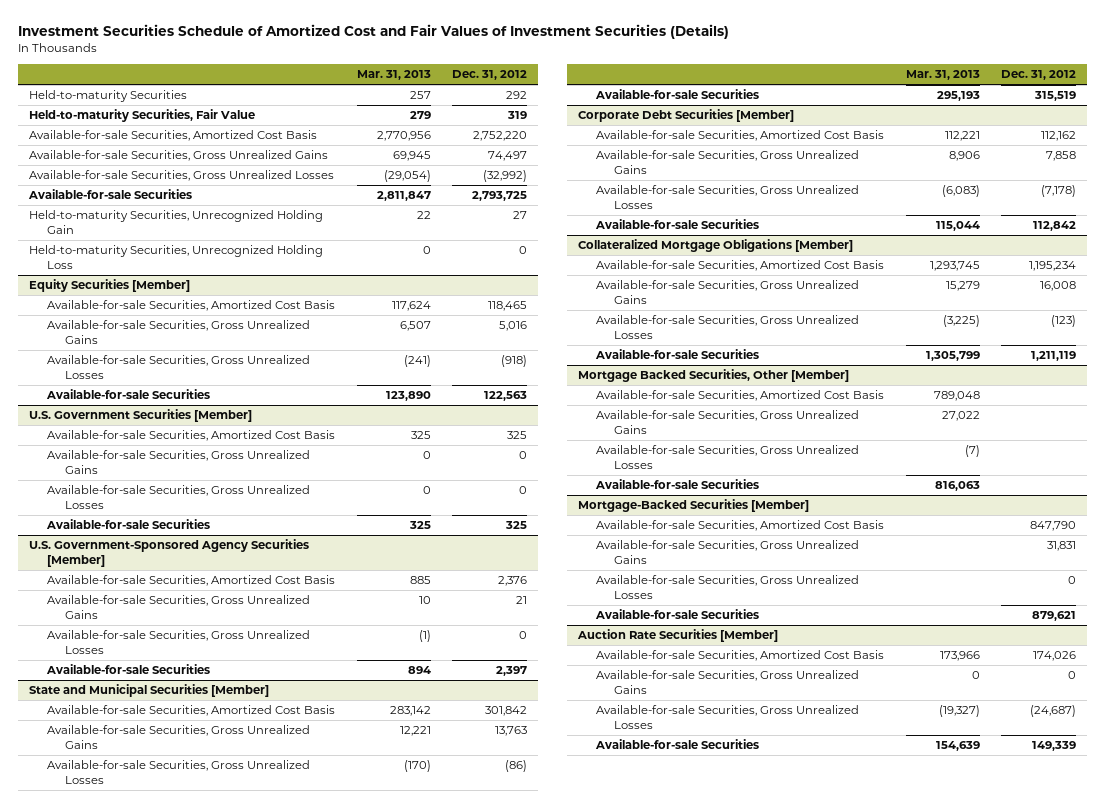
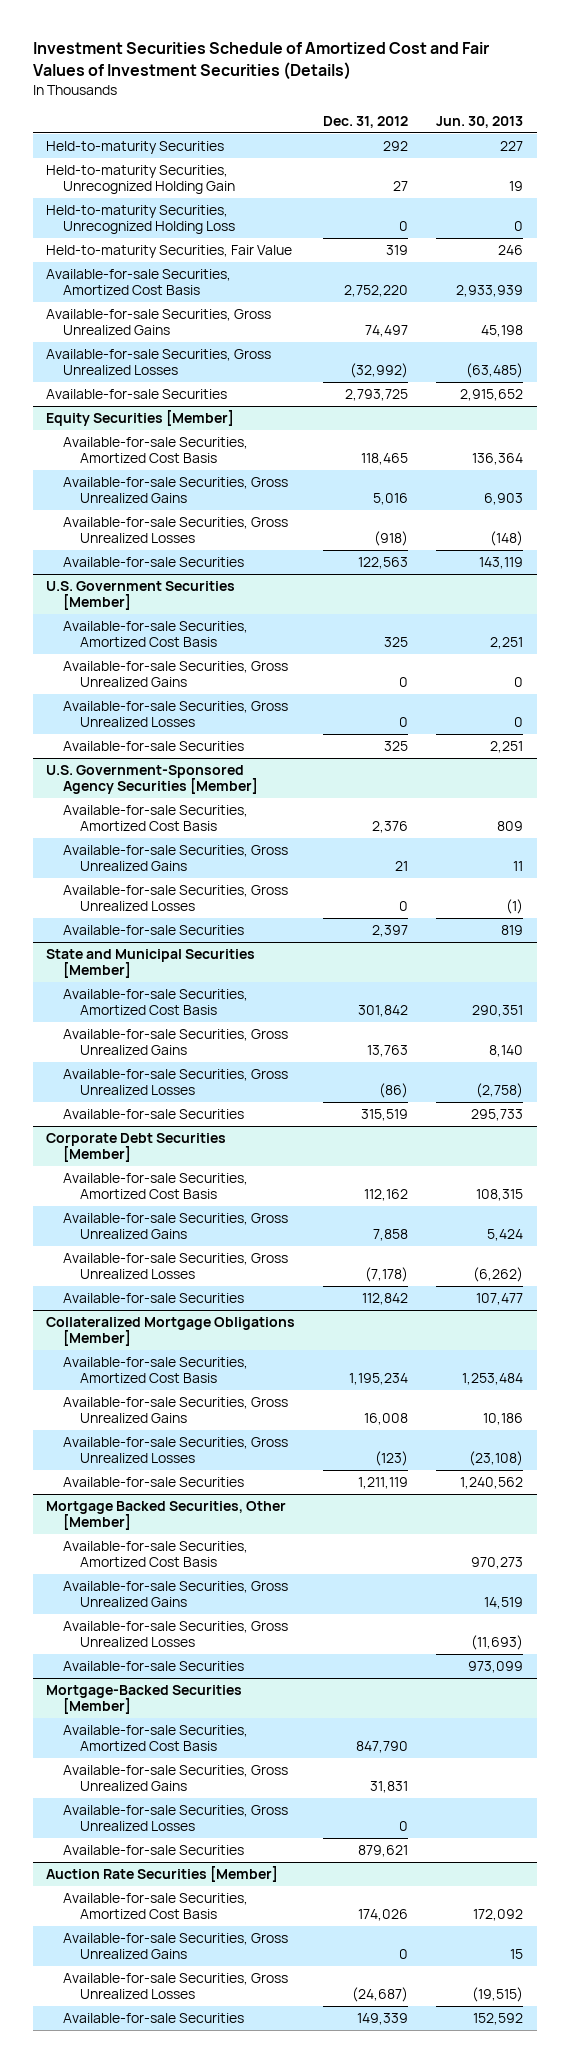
[356,69,431,80] Mar. 31, 2013 -> none
none -> [435,115,523,128] Jun. 30, 2013
[28,210,323,235] Held-to-maturity Securities, Unrecognized Holding Gain -> [46,165,236,195] Held-to-maturity Securities, Unrecognized Holding Gain
[28,245,323,270] Held-to-maturity Securities, Unrecognized Holding Loss -> [46,205,236,235] Held-to-maturity Securities, Unrecognized Holding Loss

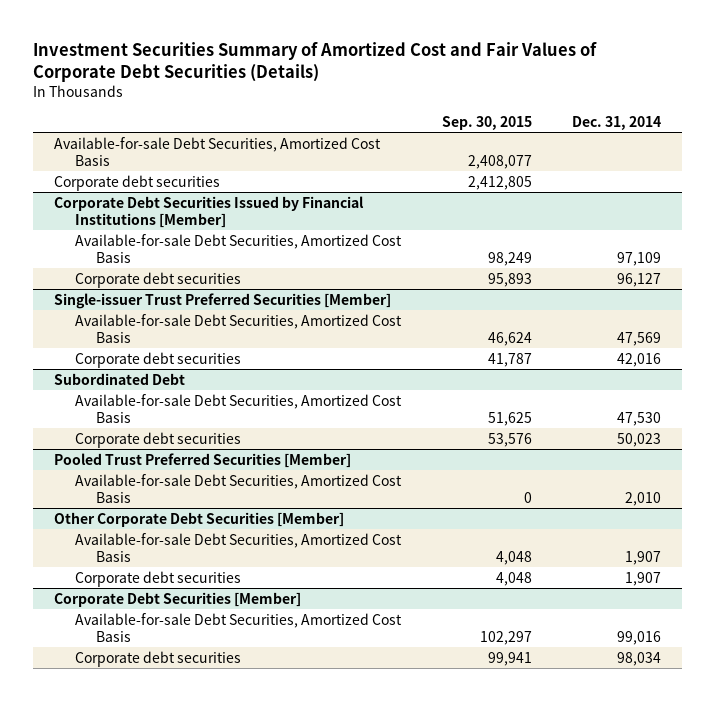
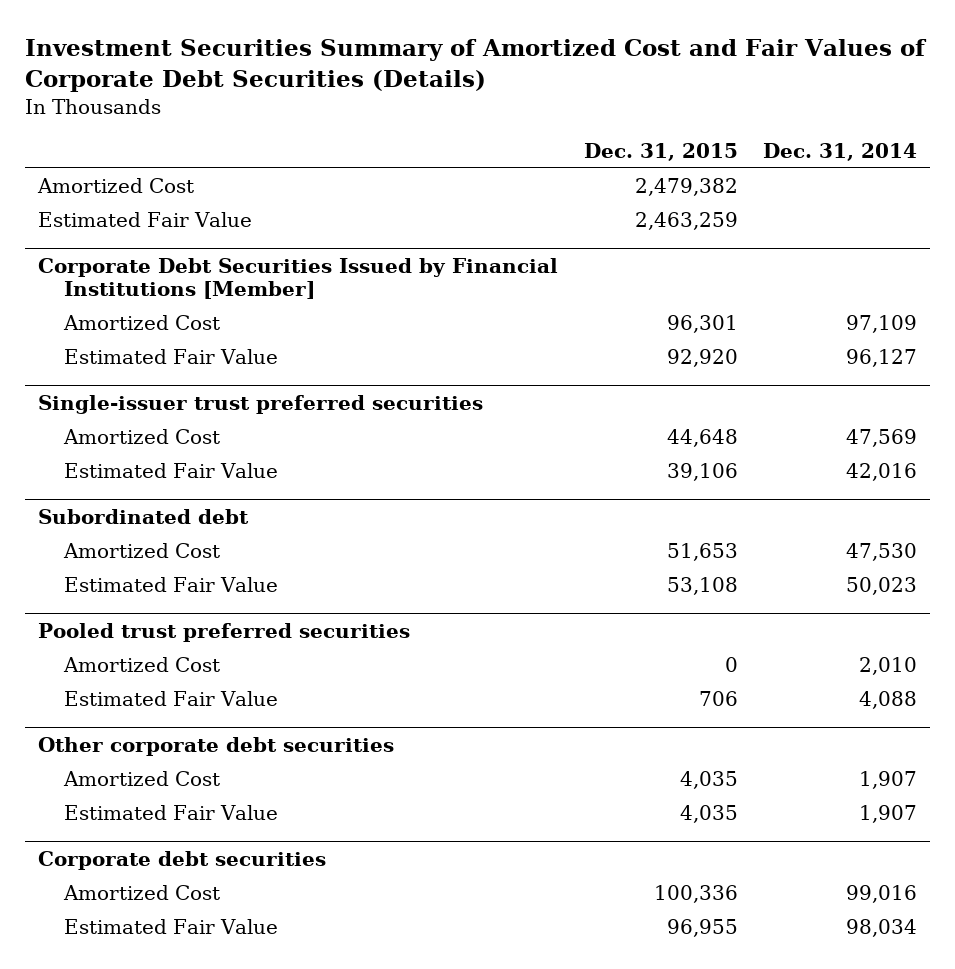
[441,115,532,130] Sep. 30, 2015 -> none
none -> [583,142,738,161] Dec. 31, 2015
[53,136,381,166] Available-for-sale Debt Securities, Amortized Cost Basis -> [37,178,195,194] Amortized Cost
[53,174,220,191] Corporate debt securities -> [38,212,253,228] Estimated Fair Value
[74,233,402,263] Available-for-sale Debt Securities, Amortized Cost Basis -> [62,315,220,331] Amortized Cost
[74,271,241,288] Corporate debt securities -> [63,349,278,365] Estimated Fair Value
[53,292,391,309] Single-issuer Trust Preferred Securities [Member] -> [38,394,484,414] Single-issuer trust preferred securities
[74,313,402,343] Available-for-sale Debt Securities, Amortized Cost Basis -> [62,429,220,445] Amortized Cost
[74,351,241,368] Corporate debt securities -> [63,463,278,479] Estimated Fair Value
[53,372,185,385] Subordinated Debt -> [38,508,250,524] Subordinated debt
[74,393,402,423] Available-for-sale Debt Securities, Amortized Cost Basis -> [62,543,220,559] Amortized Cost
[74,431,241,448] Corporate debt securities -> [63,577,278,593] Estimated Fair Value
[53,452,351,468] Pooled Trust Preferred Securities [Member] -> [38,622,411,642] Pooled trust preferred securities
[74,473,402,503] Available-for-sale Debt Securities, Amortized Cost Basis -> [62,657,220,673] Amortized Cost
none -> [63,691,278,707] Estimated Fair Value
[53,511,344,527] Other Corporate Debt Securities [Member] -> [38,736,395,756] Other corporate debt securities
[74,532,402,562] Available-for-sale Debt Securities, Amortized Cost Basis -> [62,771,220,787] Amortized Cost
[74,570,241,587] Corporate debt securities -> [63,805,278,821] Estimated Fair Value
[53,591,301,607] Corporate Debt Securities [Member] -> [38,850,327,870] Corporate debt securities
[74,612,402,642] Available-for-sale Debt Securities, Amortized Cost Basis -> [62,885,220,901] Amortized Cost
[74,650,241,667] Corporate debt securities -> [63,919,278,935] Estimated Fair Value

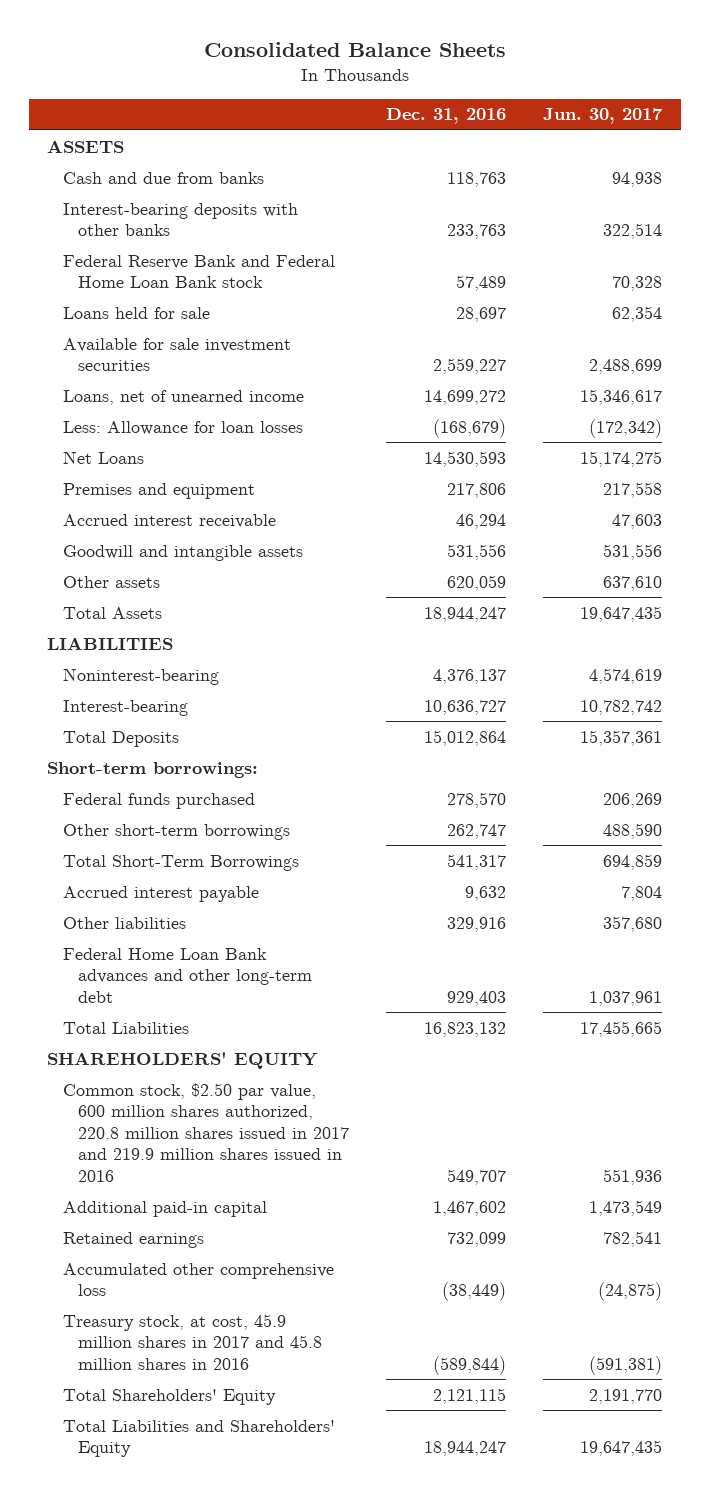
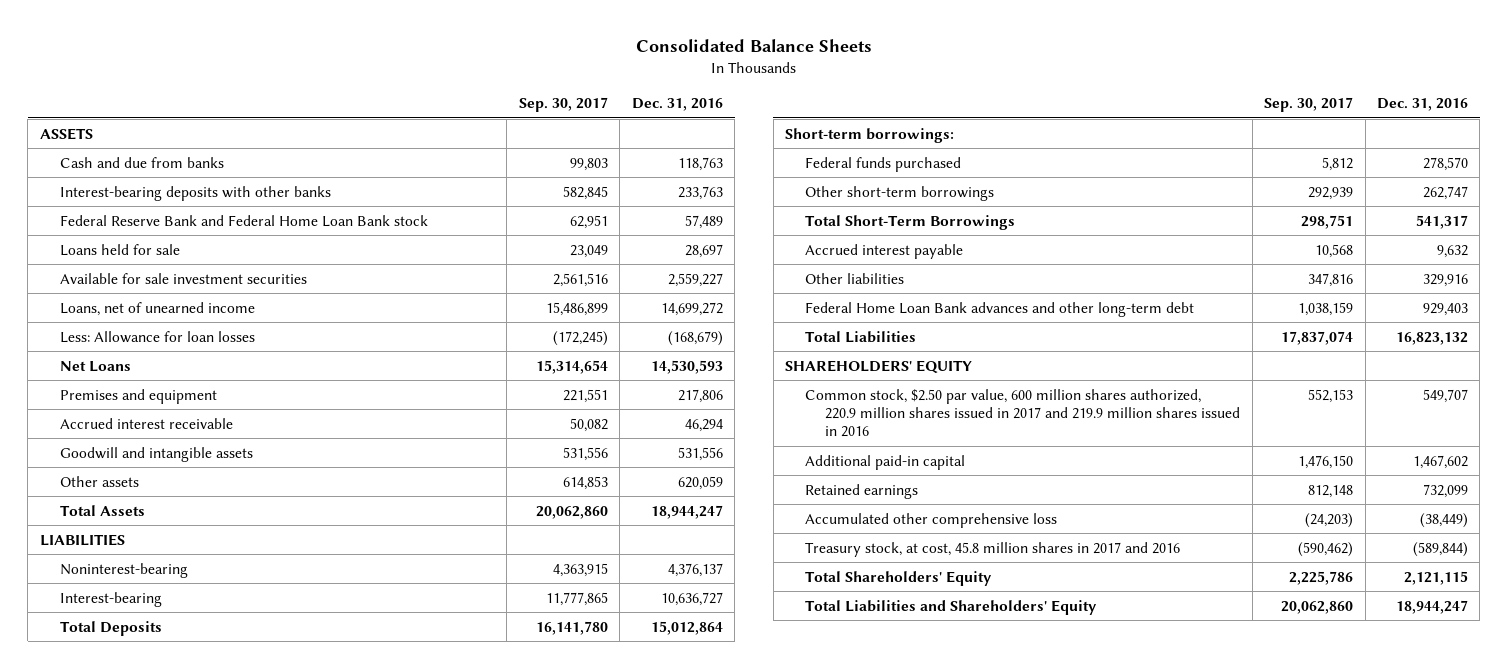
[543,108,664,125] Jun. 30, 2017 -> none
none -> [518,96,608,112] Sep. 30, 2017
[62,1082,349,1182] Common stock, $2.50 par value, 600 million shares authorized, 220.8 million shares issued in 2017 and 219.9 million shares issued in 2016 -> [805,388,1241,438] Common stock, $2.50 par value, 600 million shares authorized, 220.9 million shares issued in 2017 and 219.9 million shares issued in 2016
[62,1313,322,1370] Treasury stock, at cost, 45.9 million shares in 2017 and 45.8 million shares in 2016 -> [805,541,1181,557] Treasury stock, at cost, 45.8 million shares in 2017 and 2016

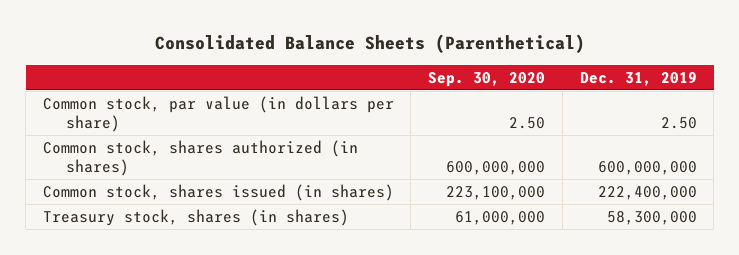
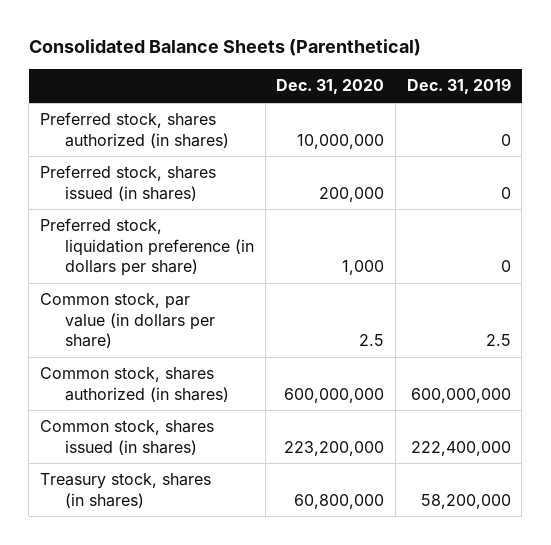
[428,71,546,87] Sep. 30, 2020 -> none
none -> [276,79,385,95] Dec. 31, 2020
none -> [40,112,230,148] Preferred stock, shares authorized (in shares)
none -> [40,165,217,201] Preferred stock, shares issued (in shares)
none -> [40,218,255,277] Preferred stock, liquidation preference (in dollars per share)
[660,117,697,130] 2.50 -> [485,334,511,347] 2.5
[606,210,697,225] 58,300,000 -> [420,493,511,509] 58,200,000

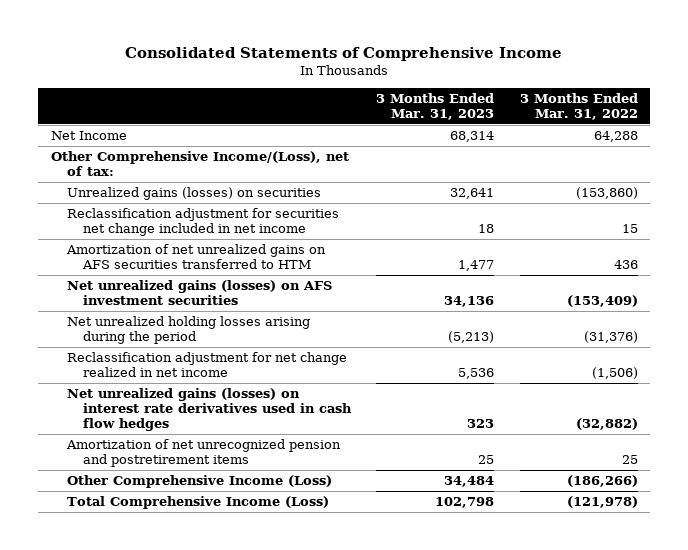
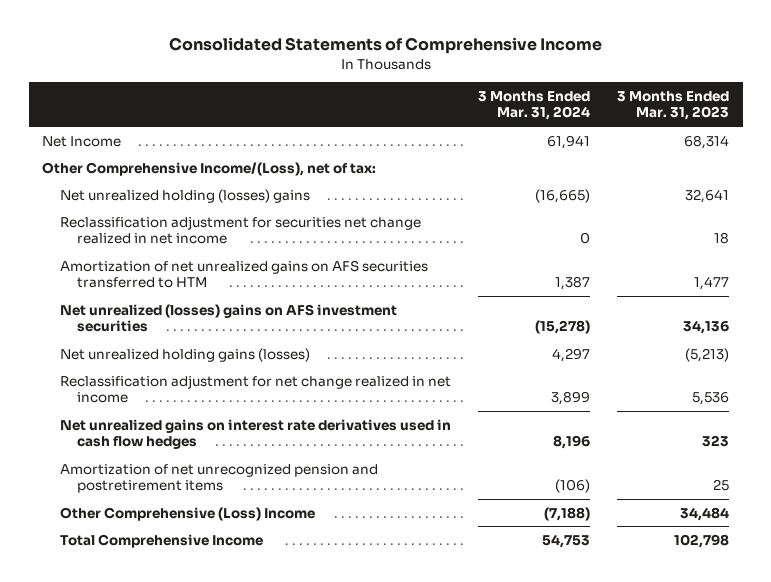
[519,92,638,120] 3 Months Ended Mar. 31, 2022 -> none
none -> [477,90,590,121] 3 Months Ended Mar. 31, 2024
[66,186,321,200] Unrealized gains (losses) on securities -> [59,188,310,203] Net unrealized holding (losses) gains
[66,207,339,237] Reclassification adjustment for securities net change included in net income -> [59,215,421,245] Reclassification adjustment for securities net change realized in net income
[66,279,332,306] Net unrealized gains (losses) on AFS investment securities -> [59,303,397,333] Net unrealized (losses) gains on AFS investment securities
[66,315,310,345] Net unrealized holding losses arising during the period -> [59,347,310,362] Net unrealized holding gains (losses)
[66,387,352,432] Net unrealized gains (losses) on interest rate derivatives used in cash flow hedges -> [59,418,451,450] Net unrealized gains on interest rate derivatives used in cash flow hedges
[66,474,332,488] Other Comprehensive Income (Loss) -> [59,506,315,521] Other Comprehensive (Loss) Income
[66,495,329,509] Total Comprehensive Income (Loss) -> [59,533,263,548] Total Comprehensive Income

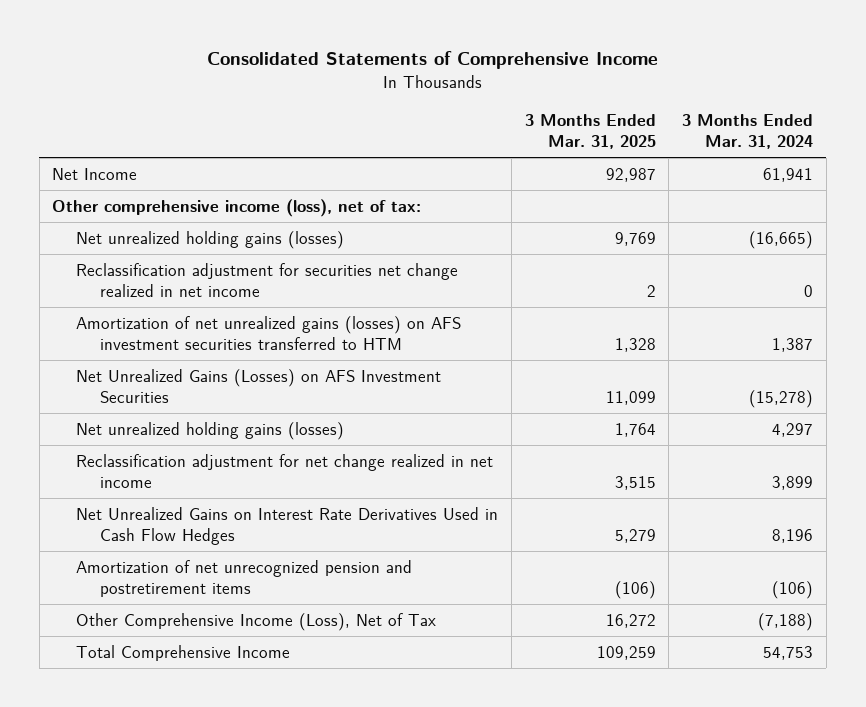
[617,90,730,121] 3 Months Ended Mar. 31, 2023 -> none
none -> [524,113,656,150] 3 Months Ended Mar. 31, 2025
[42,161,377,176] Other Comprehensive Income/(Loss), net of tax: -> [52,198,422,217] Other comprehensive income (loss), net of tax:
[59,188,310,203] Net unrealized holding (losses) gains -> [76,230,345,249] Net unrealized holding gains (losses)
[59,259,428,289] Amortization of net unrealized gains on AFS securities transferred to HTM -> [76,315,462,350] Amortization of net unrealized gains (losses) on AFS investment securities transferred to HTM
[59,303,397,333] Net unrealized (losses) gains on AFS investment securities -> [76,368,442,403] Net Unrealized Gains (Losses) on AFS Investment Securities
[59,418,451,450] Net unrealized gains on interest rate derivatives used in cash flow hedges -> [76,506,499,545] Net Unrealized Gains on Interest Rate Derivatives Used in Cash Flow Hedges
[59,506,315,521] Other Comprehensive (Loss) Income -> [76,612,437,631] Other Comprehensive Income (Loss), Net of Tax

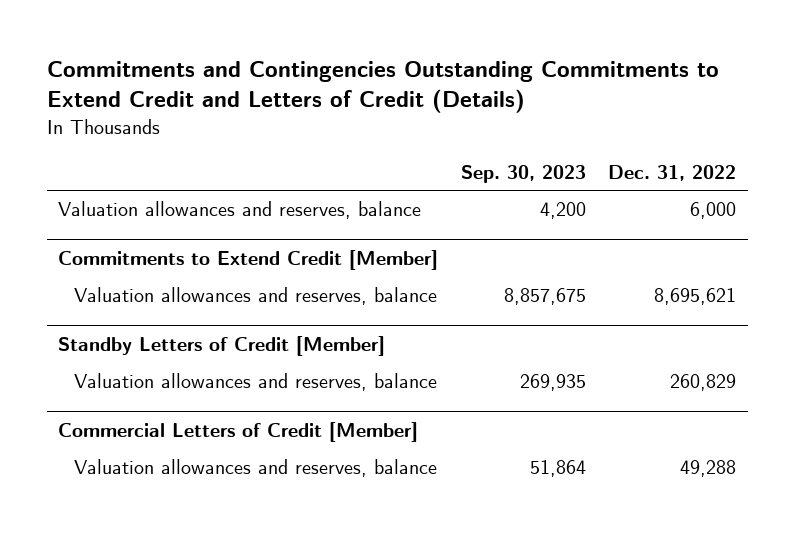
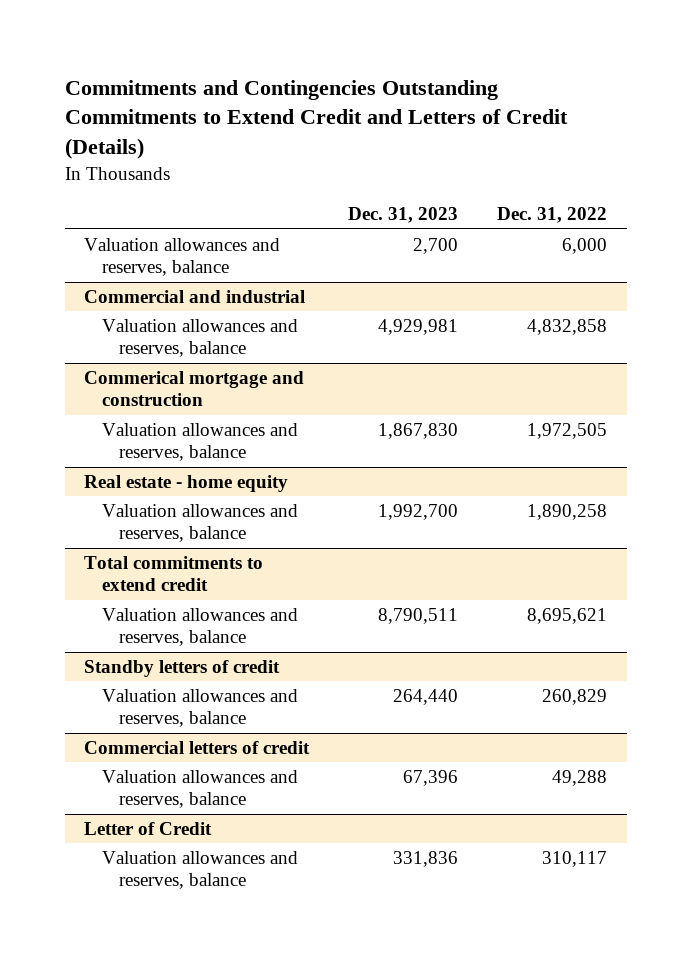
[460,164,586,183] Sep. 30, 2023 -> none
none -> [348,207,459,224] Dec. 31, 2023
none -> [84,289,306,303] Commercial and industrial
none -> [101,318,298,358] Valuation allowances and reserves, balance
none -> [84,370,305,407] Commerical mortgage and construction
none -> [101,422,298,462] Valuation allowances and reserves, balance
none -> [84,474,289,492] Real estate - home equity
none -> [101,503,298,543] Valuation allowances and reserves, balance
[58,250,439,271] Commitments to Extend Credit [Member] -> [84,555,264,592] Total commitments to extend credit
[58,336,386,357] Standby Letters of Credit [Member] -> [84,659,281,677] Standby letters of credit
[58,422,419,443] Commercial Letters of Credit [Member] -> [84,740,311,754] Commercial letters of credit
none -> [84,821,213,835] Letter of Credit
none -> [101,850,298,890] Valuation allowances and reserves, balance

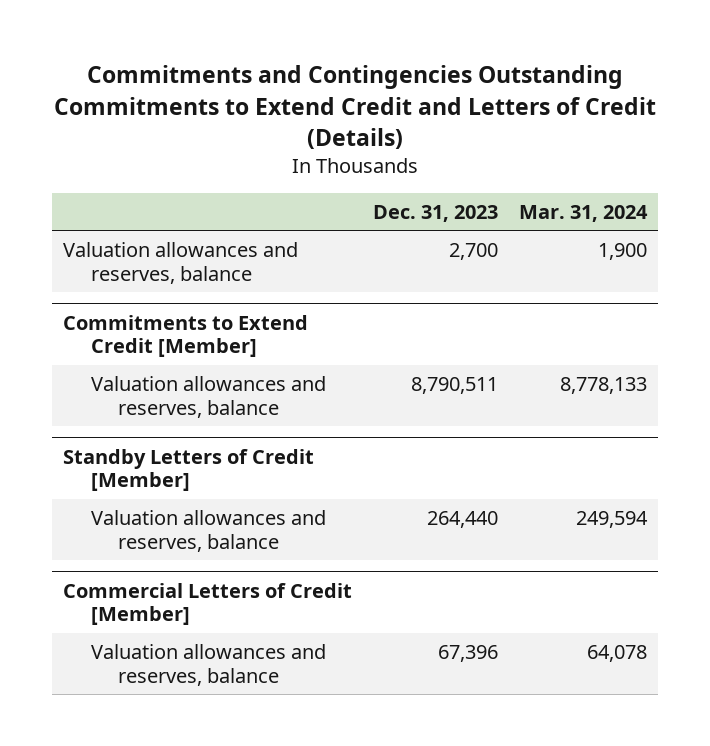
[497,207,608,224] Dec. 31, 2022 -> none
none -> [519,204,649,222] Mar. 31, 2024
[84,289,306,303] Commercial and industrial -> none
[101,318,298,358] Valuation allowances and reserves, balance -> none
[84,370,305,407] Commerical mortgage and construction -> none
[101,422,298,462] Valuation allowances and reserves, balance -> none
[84,474,289,492] Real estate - home equity -> none
[101,503,298,543] Valuation allowances and reserves, balance -> none
[84,555,264,592] Total commitments to extend credit -> [62,314,308,358] Commitments to Extend Credit [Member]
[84,659,281,677] Standby letters of credit -> [62,448,314,492] Standby Letters of Credit [Member]
[84,740,311,754] Commercial letters of credit -> [62,582,352,626] Commercial Letters of Credit [Member]
[84,821,213,835] Letter of Credit -> none
[101,850,298,890] Valuation allowances and reserves, balance -> none

